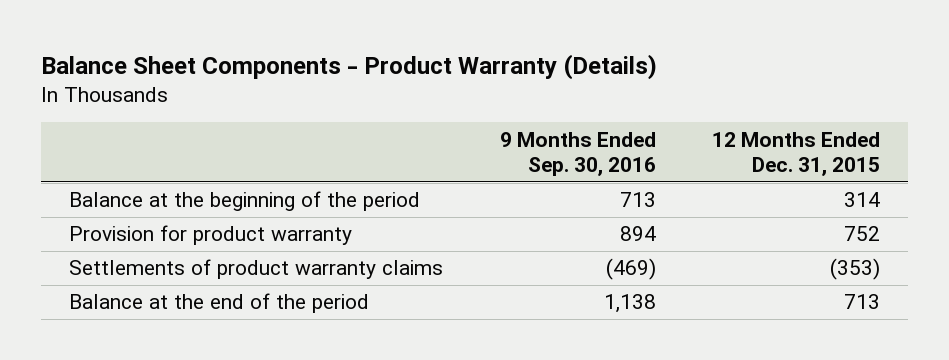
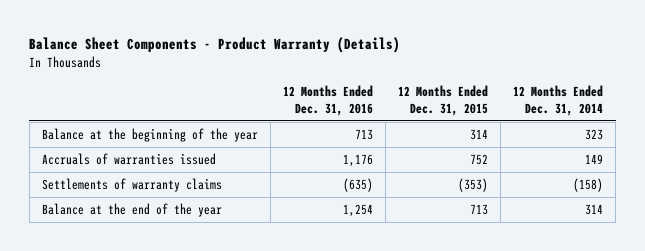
[499,131,656,177] 9 Months Ended Sep. 30, 2016 -> none
none -> [282,85,373,116] 12 Months Ended Dec. 31, 2016
none -> [513,85,604,116] 12 Months Ended Dec. 31, 2014
[69,191,421,212] Balance at the beginning of the period -> [41,127,258,142] Balance at the beginning of the year
[69,225,353,246] Provision for product warranty -> [41,152,216,165] Accruals of warranties issued
[69,259,444,280] Settlements of product warranty claims -> [41,177,222,192] Settlements of warranty claims
[69,293,370,314] Balance at the end of the period -> [41,202,222,217] Balance at the end of the year

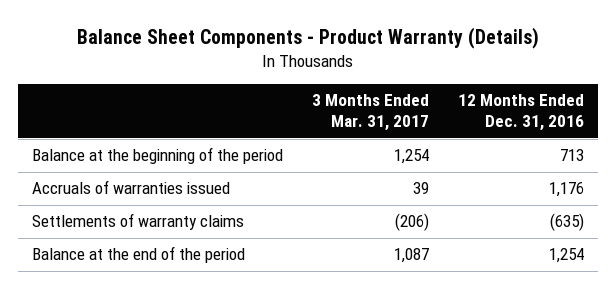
[398,85,489,116] 12 Months Ended Dec. 31, 2015 -> none
[513,85,604,116] 12 Months Ended Dec. 31, 2014 -> none
none -> [311,94,429,132] 3 Months Ended Mar. 31, 2017
[41,127,258,142] Balance at the beginning of the year -> [32,147,284,165] Balance at the beginning of the period
[41,202,222,217] Balance at the end of the year -> [32,246,246,264] Balance at the end of the period

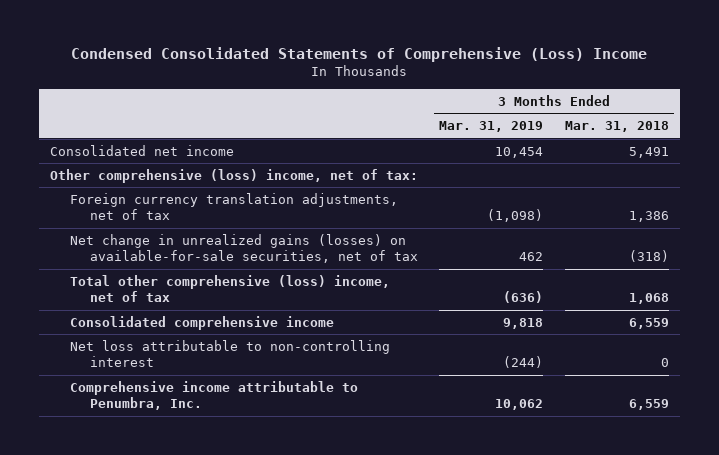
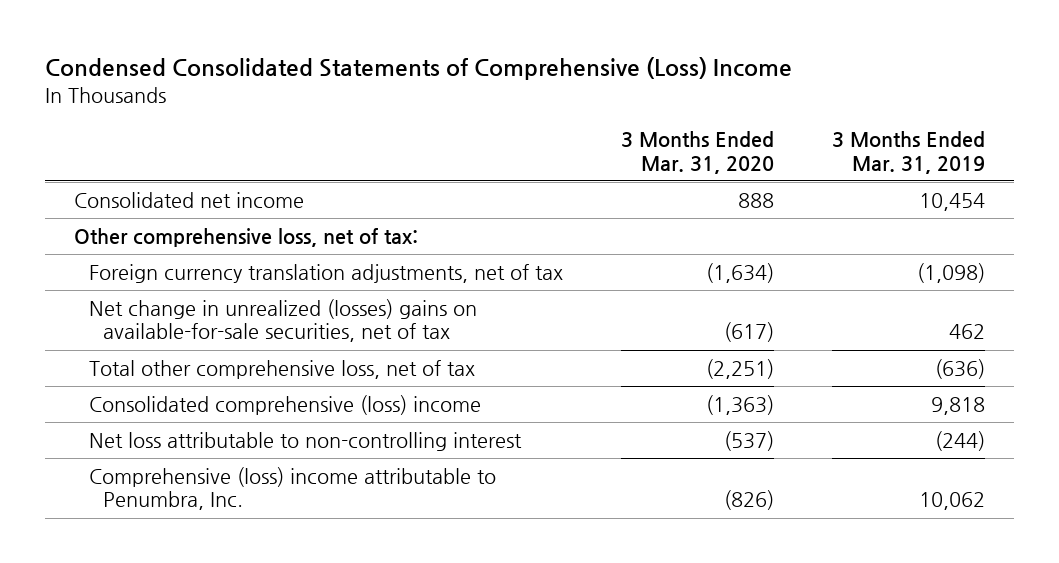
[564,121,669,133] Mar. 31, 2018 -> none
none -> [620,131,774,174] 3 Months Ended Mar. 31, 2020
[49,168,418,183] Other comprehensive (loss) income, net of tax: -> [74,227,419,247] Other comprehensive loss, net of tax:
[69,233,418,264] Net change in unrealized gains (losses) on available-for-sale securities, net of tax -> [88,298,477,343] Net change in unrealized (losses) gains on available-for-sale securities, net of tax
[69,274,390,303] Total other comprehensive (loss) income, net of tax -> [88,359,475,379] Total other comprehensive loss, net of tax
[69,315,334,330] Consolidated comprehensive income -> [88,394,481,415] Consolidated comprehensive (loss) income
[69,380,358,411] Comprehensive income attributable to Penumbra, Inc. -> [88,466,496,511] Comprehensive (loss) income attributable to Penumbra, Inc.

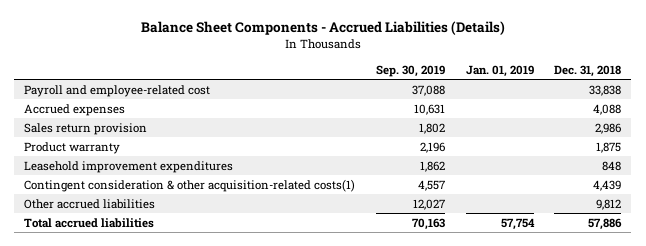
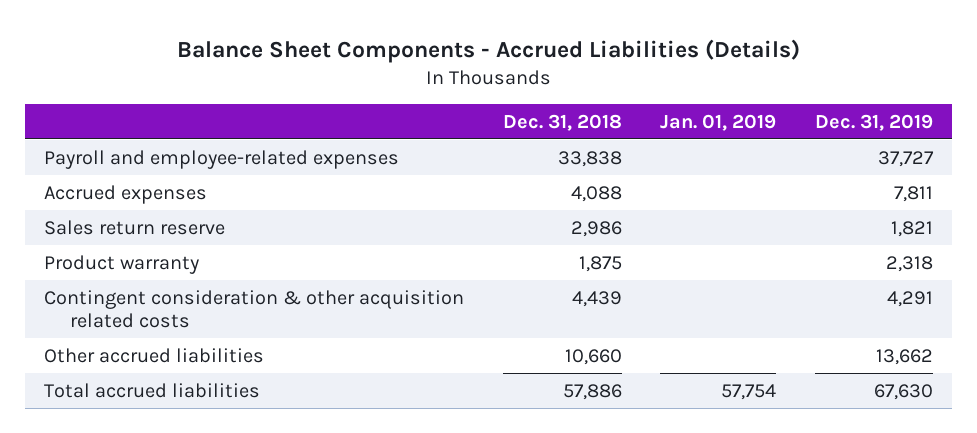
[376,64,446,77] Sep. 30, 2019 -> none
none -> [814,113,933,131] Dec. 31, 2019
[24,84,211,97] Payroll and employee-related cost -> [44,149,400,169] Payroll and employee-related expenses
[24,122,148,135] Sales return provision -> [44,219,226,235] Sales return reserve
[24,160,234,173] Leasehold improvement expenditures -> none
[24,178,356,192] Contingent consideration & other acquisition-related costs(1) -> [44,289,465,329] Contingent consideration & other acquisition related costs
[596,198,622,210] 9,812 -> [564,348,622,365] 10,660

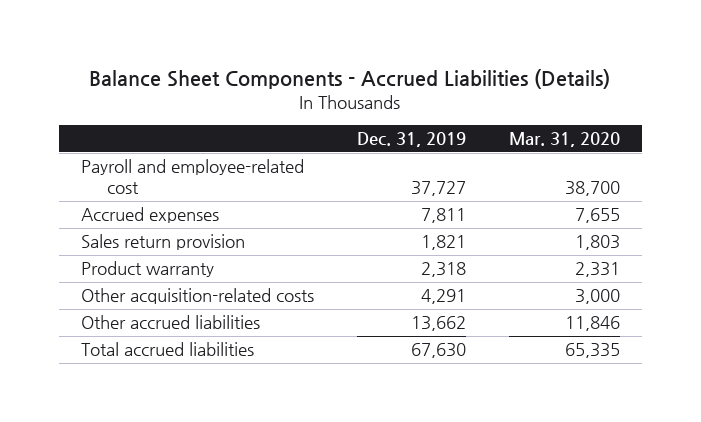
[502,113,622,131] Dec. 31, 2018 -> none
[660,113,777,131] Jan. 01, 2019 -> none
none -> [509,132,621,148] Mar. 31, 2020
[44,149,400,169] Payroll and employee-related expenses -> [80,159,304,195] Payroll and employee-related cost
[44,219,226,235] Sales return reserve -> [80,234,245,251] Sales return provision
[44,289,465,329] Contingent consideration & other acquisition related costs -> [80,288,314,305] Other acquisition-related costs

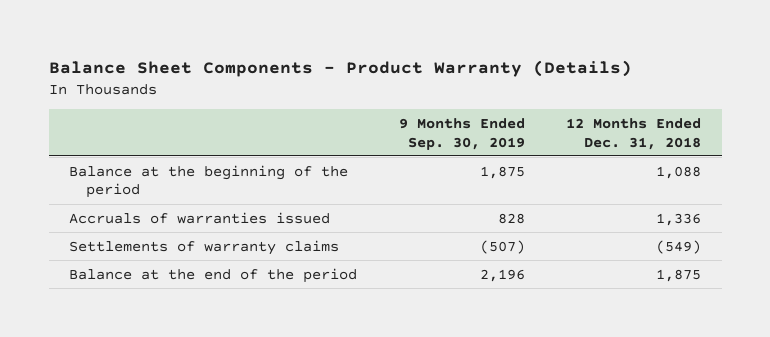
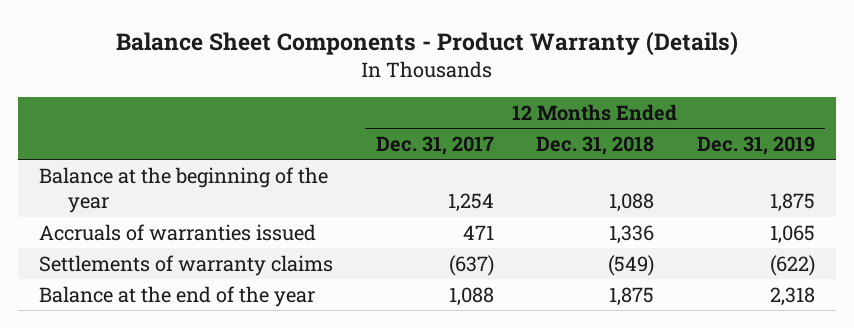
[398,117,525,150] 9 Months Ended Sep. 30, 2019 -> none
none -> [375,135,494,155] Dec. 31, 2017
none -> [696,135,815,155] Dec. 31, 2019
[69,164,349,199] Balance at the beginning of the period -> [39,166,329,214] Balance at the beginning of the year
[69,267,358,283] Balance at the end of the period -> [39,285,316,307] Balance at the end of the year

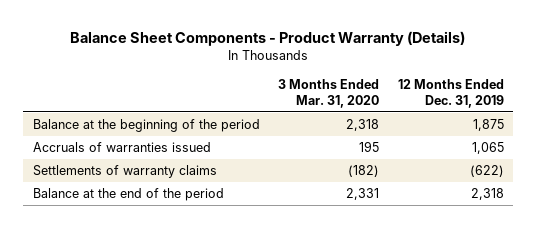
[375,135,494,155] Dec. 31, 2017 -> none
[536,135,655,155] Dec. 31, 2018 -> none
none -> [278,78,380,108] 3 Months Ended Mar. 31, 2020
[39,166,329,214] Balance at the beginning of the year -> [32,119,260,133] Balance at the beginning of the period
[39,285,316,307] Balance at the end of the year -> [32,188,224,202] Balance at the end of the period

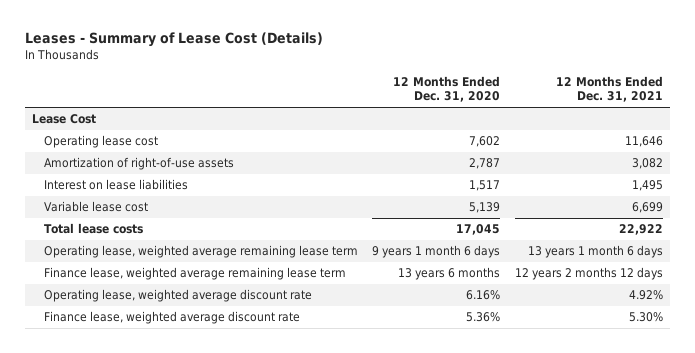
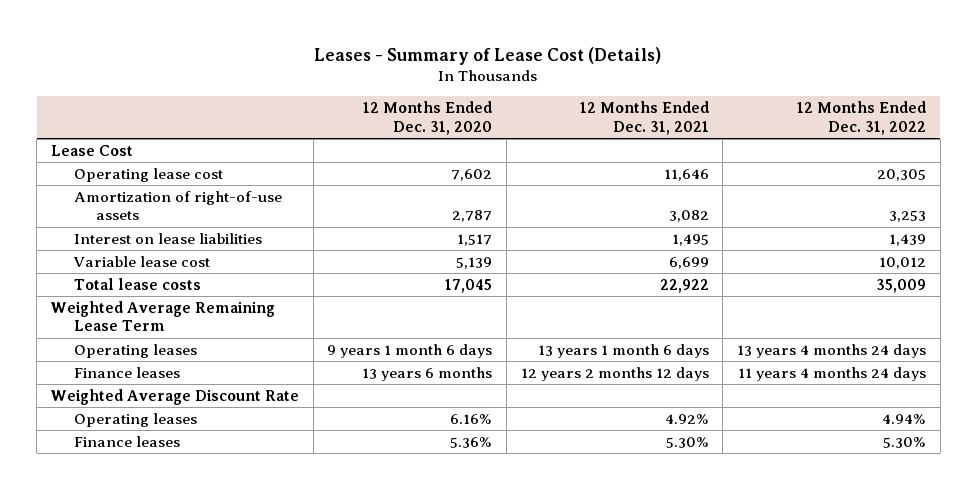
none -> [796,101,926,135] 12 Months Ended Dec. 31, 2022
none -> [50,300,275,332] Weighted Average Remaining Lease Term
[43,245,358,259] Operating lease, weighted average remaining lease term -> [73,343,197,358] Operating leases
[43,267,346,281] Finance lease, weighted average remaining lease term -> [73,366,180,378] Finance leases
none -> [50,388,299,405] Weighted Average Discount Rate
[43,289,312,303] Operating lease, weighted average discount rate -> [73,412,197,427] Operating leases
[43,311,300,325] Finance lease, weighted average discount rate -> [73,435,180,447] Finance leases

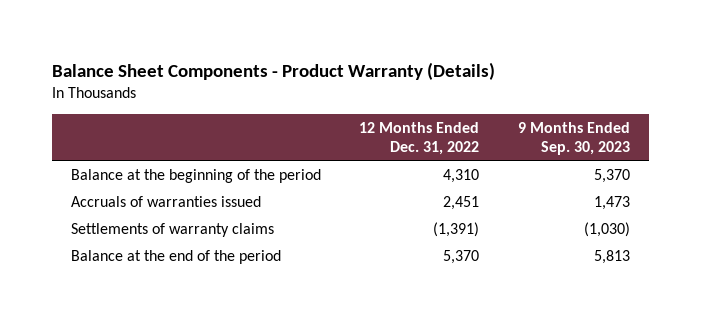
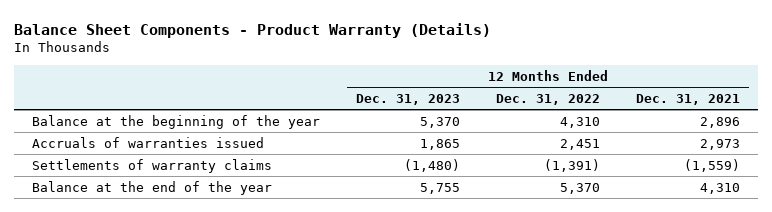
[517,121,630,156] 9 Months Ended Sep. 30, 2023 -> none
none -> [356,94,461,106] Dec. 31, 2023
none -> [636,94,741,106] Dec. 31, 2021
[71,168,322,183] Balance at the beginning of the period -> [32,114,321,129] Balance at the beginning of the year
[71,249,282,264] Balance at the end of the period -> [32,180,273,195] Balance at the end of the year

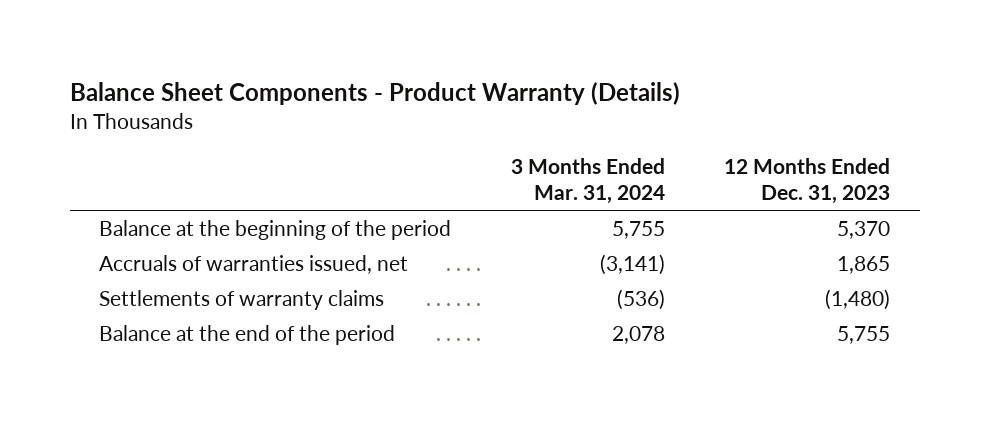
[496,94,601,106] Dec. 31, 2022 -> none
[636,94,741,106] Dec. 31, 2021 -> none
none -> [510,157,665,205] 3 Months Ended Mar. 31, 2024
[32,114,321,129] Balance at the beginning of the year -> [99,219,452,240] Balance at the beginning of the period
[32,136,265,148] Accruals of warranties issued -> [99,254,409,274] Accruals of warranties issued, net
[32,180,273,195] Balance at the end of the year -> [99,324,396,345] Balance at the end of the period

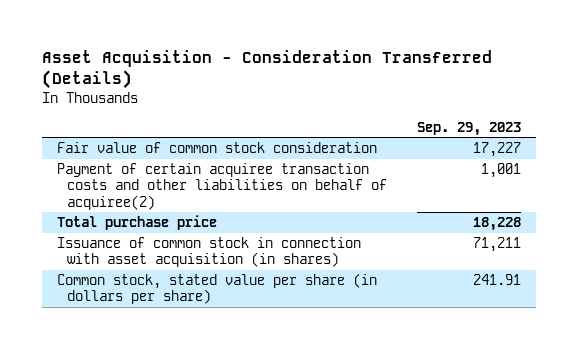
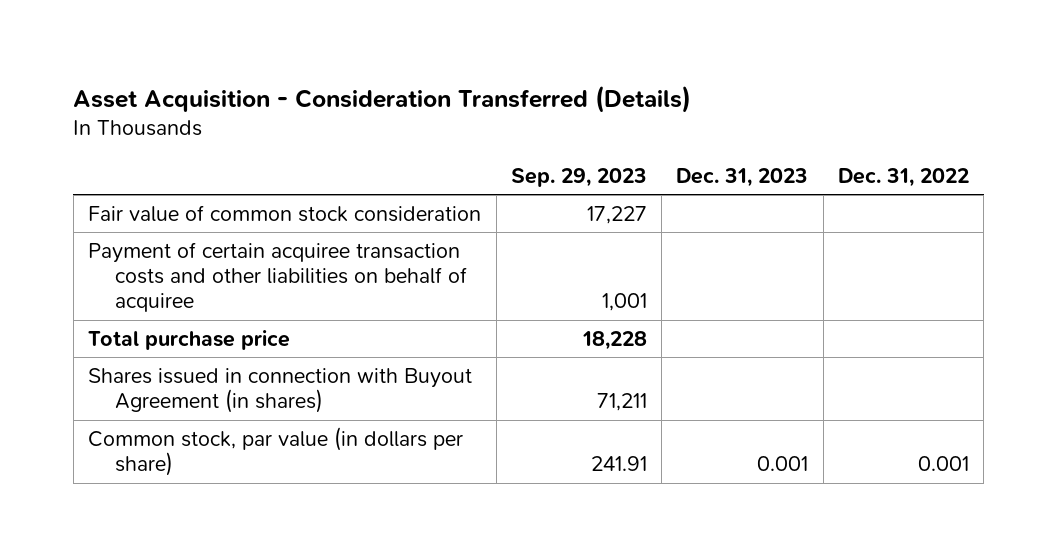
none -> [676,167,809,187] Dec. 31, 2023
none -> [837,167,969,187] Dec. 31, 2022
[57,163,388,210] Payment of certain acquiree transaction costs and other liabilities on behalf of acquiree(2) -> [88,242,468,313] Payment of certain acquiree transaction costs and other liabilities on behalf of acquiree
[57,237,362,268] Issuance of common stock in connection with asset acquisition (in shares) -> [88,368,473,414] Shares issued in connection with Buyout Agreement (in shares)
[57,273,378,305] Common stock, stated value per share (in dollars per share) -> [88,427,464,477] Common stock, par value (in dollars per share)

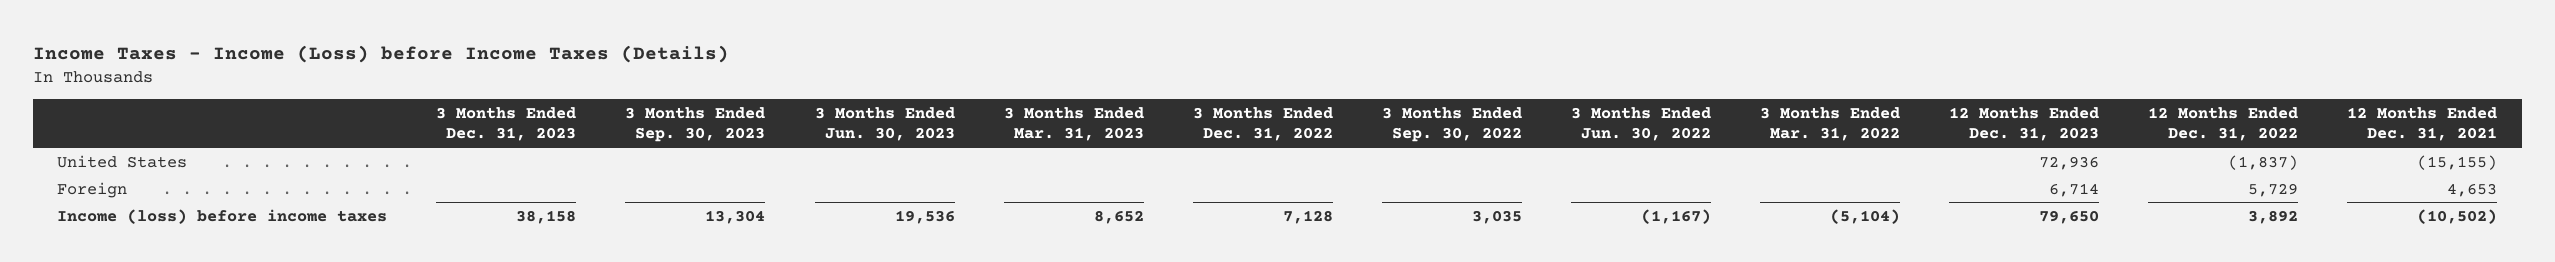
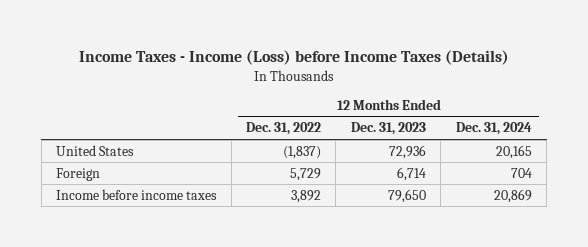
[436,106,577,142] 3 Months Ended Dec. 31, 2023 -> none
[625,106,766,143] 3 Months Ended Sep. 30, 2023 -> none
[814,106,955,142] 3 Months Ended Jun. 30, 2023 -> none
[1003,106,1144,142] 3 Months Ended Mar. 31, 2023 -> none
[1192,106,1333,142] 3 Months Ended Dec. 31, 2022 -> none
[1381,106,1522,143] 3 Months Ended Sep. 30, 2022 -> none
[1570,106,1711,142] 3 Months Ended Jun. 30, 2022 -> none
[1760,106,1901,142] 3 Months Ended Mar. 31, 2022 -> none
[2347,106,2498,142] 12 Months Ended Dec. 31, 2021 -> none
none -> [455,122,532,136] Dec. 31, 2024
[57,208,388,224] Income (loss) before income taxes -> [56,188,218,200] Income before income taxes

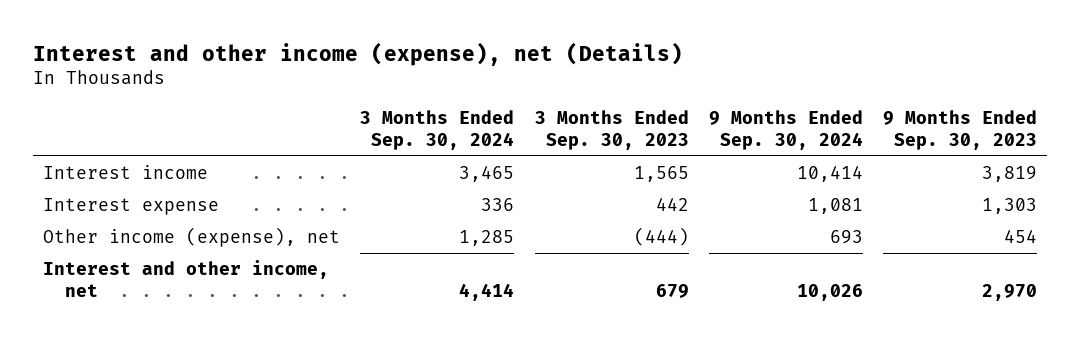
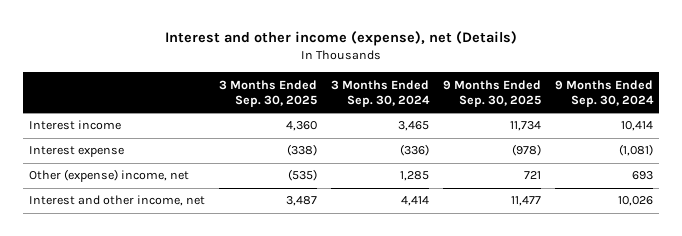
[534,110,689,151] 3 Months Ended Sep. 30, 2023 -> none
[883,110,1038,151] 9 Months Ended Sep. 30, 2023 -> none
none -> [219,79,318,107] 3 Months Ended Sep. 30, 2025
none -> [442,79,541,107] 9 Months Ended Sep. 30, 2025
[481,198,515,212] 336 -> [400,144,430,157] (336)
[807,198,863,215] 1,081 -> [618,144,653,157] (1,081)
[43,227,341,248] Other income (expense), net -> [29,169,190,183] Other (expense) income, net

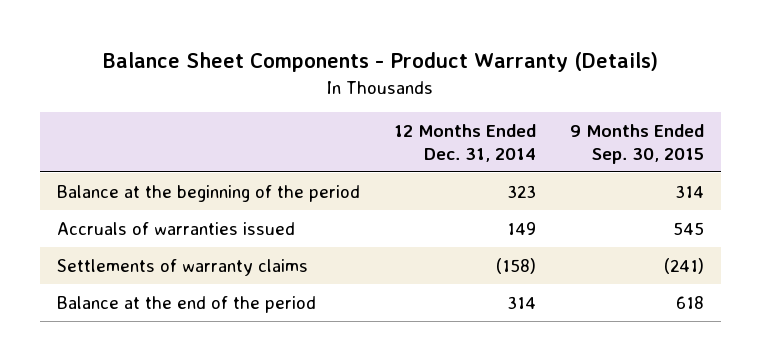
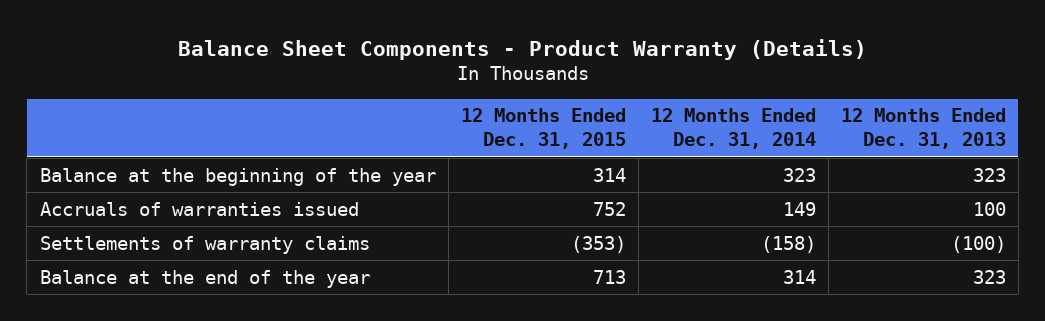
[570,123,705,164] 9 Months Ended Sep. 30, 2015 -> none
none -> [460,108,626,150] 12 Months Ended Dec. 31, 2015
none -> [840,108,1006,150] 12 Months Ended Dec. 31, 2013
[56,184,360,202] Balance at the beginning of the period -> [39,167,436,186] Balance at the beginning of the year
[56,295,316,313] Balance at the end of the period -> [39,269,370,288] Balance at the end of the year

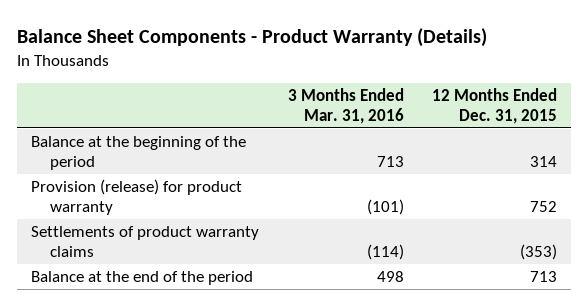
[650,108,816,150] 12 Months Ended Dec. 31, 2014 -> none
[840,108,1006,150] 12 Months Ended Dec. 31, 2013 -> none
none -> [287,88,404,124] 3 Months Ended Mar. 31, 2016
[39,167,436,186] Balance at the beginning of the year -> [31,135,247,170] Balance at the beginning of the period
[39,201,359,216] Accruals of warranties issued -> [31,178,243,215] Provision (release) for product warranty
[39,235,370,254] Settlements of warranty claims -> [31,225,260,257] Settlements of product warranty claims
[39,269,370,288] Balance at the end of the year -> [31,270,254,285] Balance at the end of the period

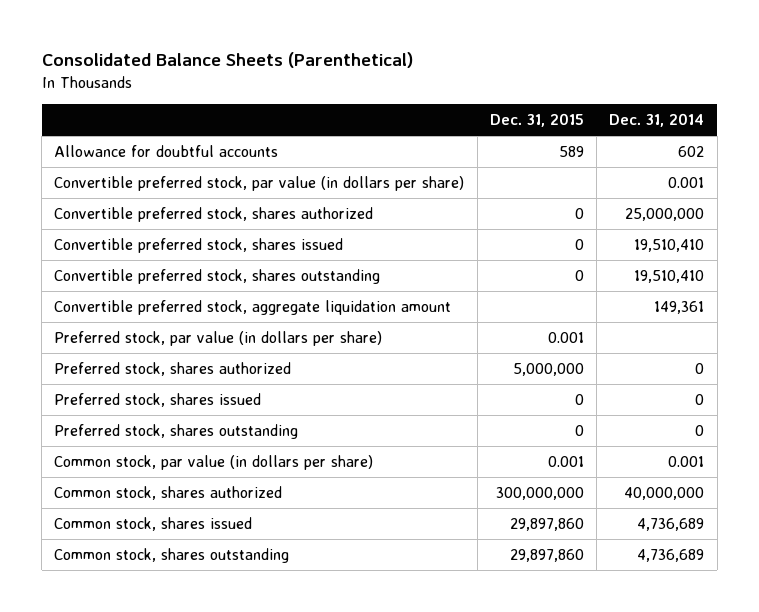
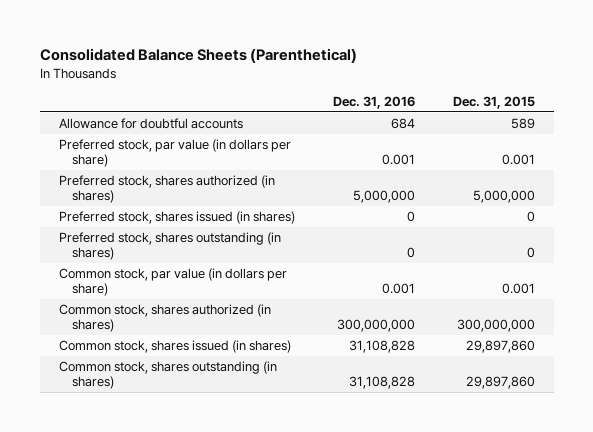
[609,112,705,127] Dec. 31, 2014 -> none
none -> [332,96,415,110] Dec. 31, 2016
[54,175,465,191] Convertible preferred stock, par value (in dollars per share) -> none
[54,206,374,222] Convertible preferred stock, shares authorized -> none
[54,237,344,253] Convertible preferred stock, shares issued -> none
[54,268,381,284] Convertible preferred stock, shares outstanding -> none
[54,299,452,315] Convertible preferred stock, aggregate liquidation amount -> none
[54,361,292,376] Preferred stock, shares authorized -> [58,174,275,204] Preferred stock, shares authorized (in shares)
[54,392,262,407] Preferred stock, shares issued -> [58,210,295,224] Preferred stock, shares issued (in shares)
[54,423,299,439] Preferred stock, shares outstanding -> [58,231,281,261] Preferred stock, shares outstanding (in shares)
[54,485,283,500] Common stock, shares authorized -> [58,303,271,333] Common stock, shares authorized (in shares)
[54,516,253,531] Common stock, shares issued -> [58,339,291,353] Common stock, shares issued (in shares)
[54,547,290,563] Common stock, shares outstanding -> [58,360,277,390] Common stock, shares outstanding (in shares)

